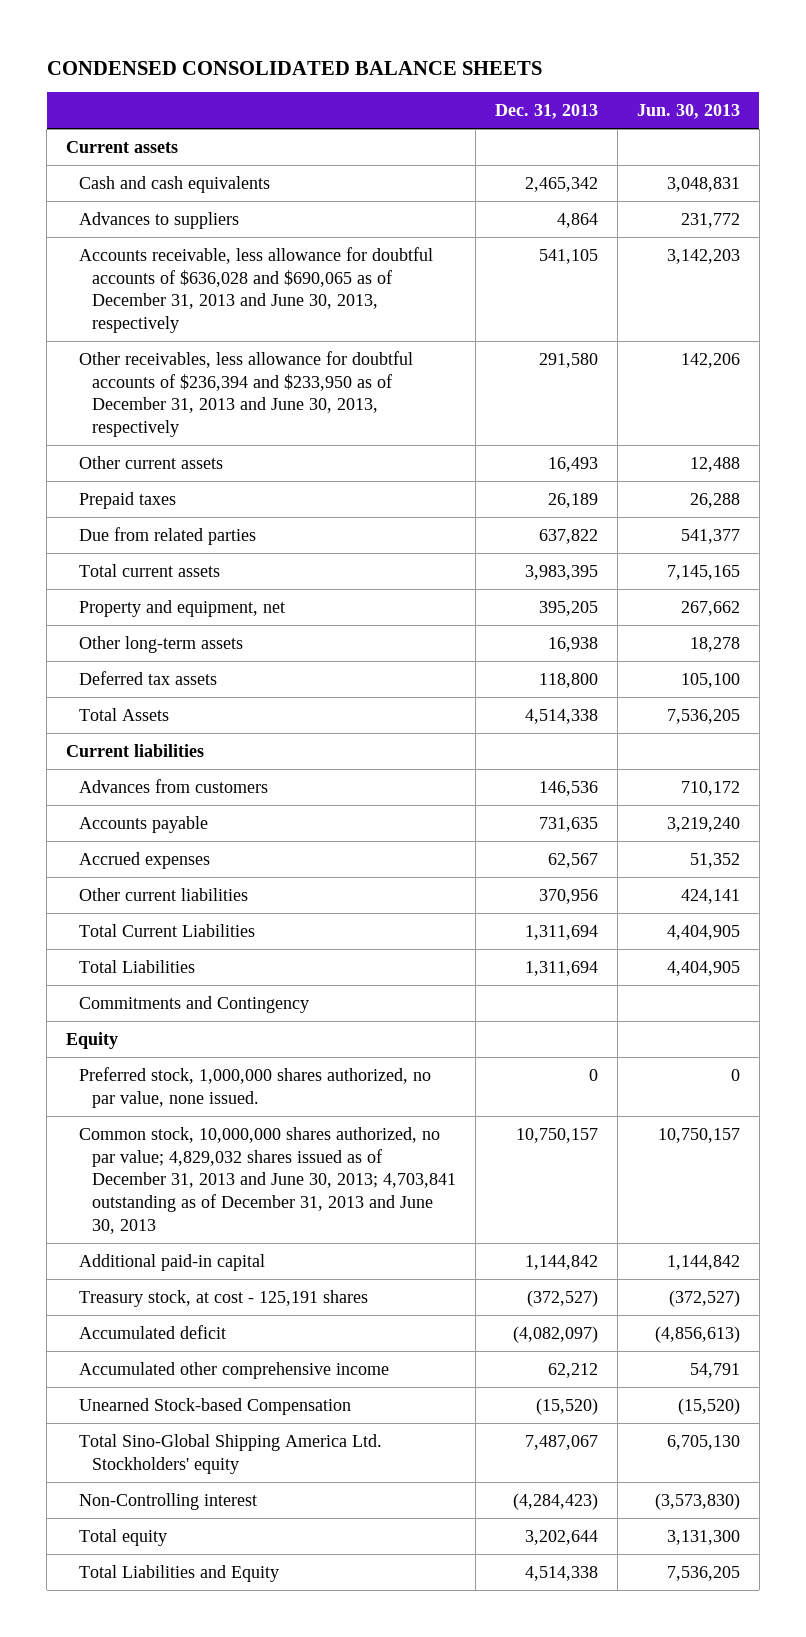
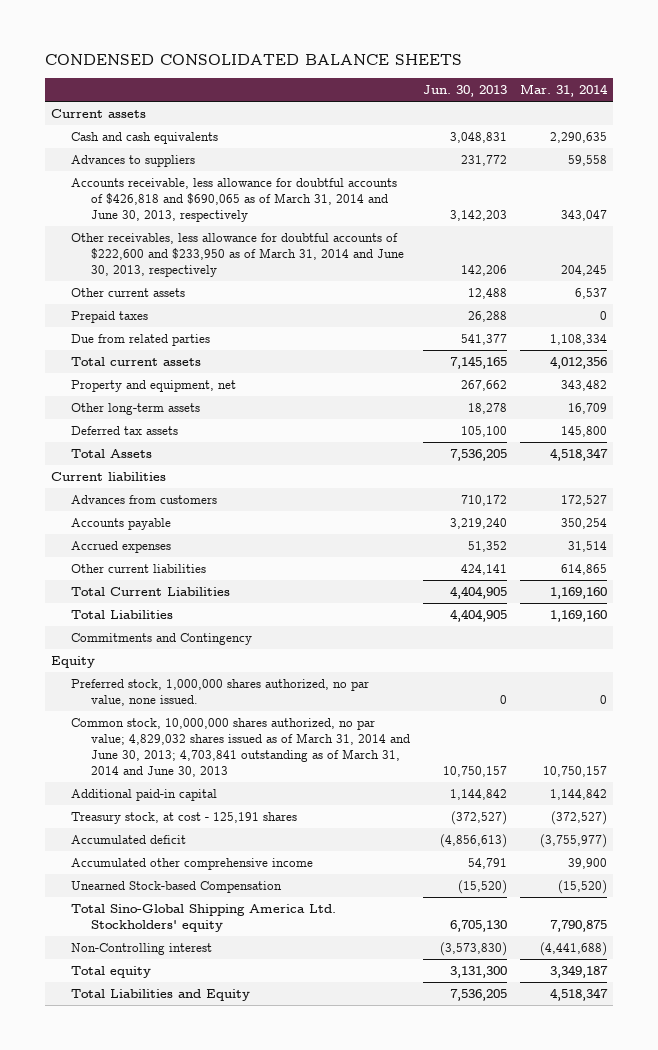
[494,104,598,120] Dec. 31, 2013 -> none
none -> [519,83,608,97] Mar. 31, 2014
[79,246,434,333] Accounts receivable, less allowance for doubtful accounts of $636,028 and $690,065 as of December 31, 2013 and June 30, 2013, respectively -> [70,178,397,222] Accounts receivable, less allowance for doubtful accounts of $426,818 and $690,065 as of March 31, 2014 and June 30, 2013, respectively
[79,350,414,437] Other receivables, less allowance for doubtful accounts of $236,394 and $233,950 as of December 31, 2013 and June 30, 2013, respectively -> [70,233,404,277] Other receivables, less allowance for doubtful accounts of $222,600 and $233,950 as of March 31, 2014 and June 30, 2013, respectively
[79,1126,457,1234] Common stock, 10,000,000 shares authorized, no par value; 4,829,032 shares issued as of December 31, 2013 and June 30, 2013; 4,703,841 outstanding as of December 31, 2013 and June 30, 2013 -> [70,718,410,777] Common stock, 10,000,000 shares authorized, no par value; 4,829,032 shares issued as of March 31, 2014 and June 30, 2013; 4,703,841 outstanding as of March 31, 2014 and June 30, 2013

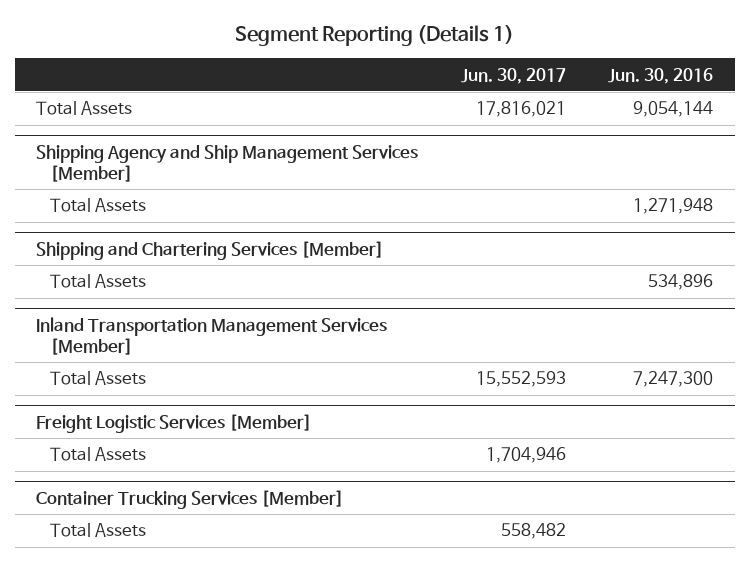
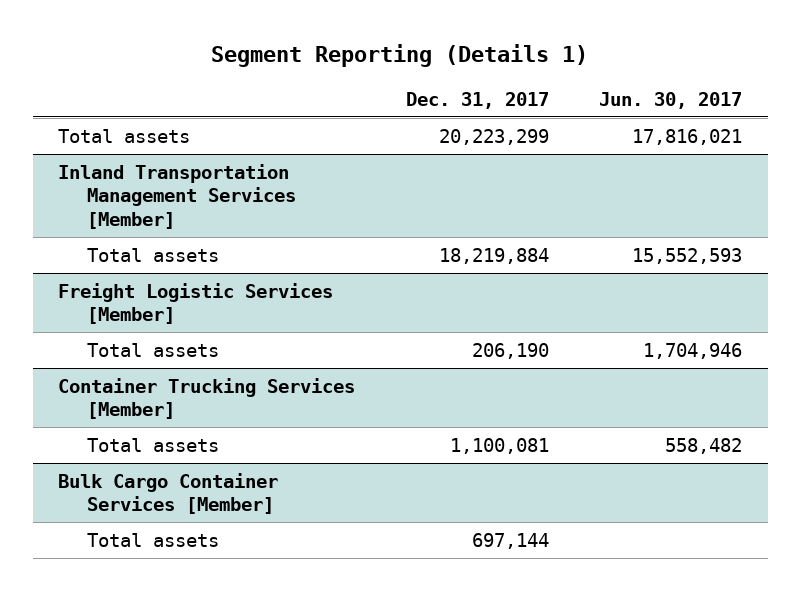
[608,67,714,84] Jun. 30, 2016 -> none
none -> [405,91,549,109] Dec. 31, 2017
[36,144,419,182] Shipping Agency and Ship Management Services [Member] -> none
[49,198,146,213] Total Assets -> none
[36,240,385,260] Shipping and Chartering Services [Member] -> none
[49,274,146,289] Total Assets -> none
[36,101,133,116] Total Assets -> [57,128,190,143] Total assets
[49,371,146,386] Total Assets -> [86,247,219,262] Total assets
[49,447,146,462] Total Assets -> [86,342,219,357] Total assets
[49,523,146,538] Total Assets -> [86,437,219,452] Total assets
none -> [57,472,278,515] Bulk Cargo Container Services [Member]
none -> [86,532,219,547] Total assets

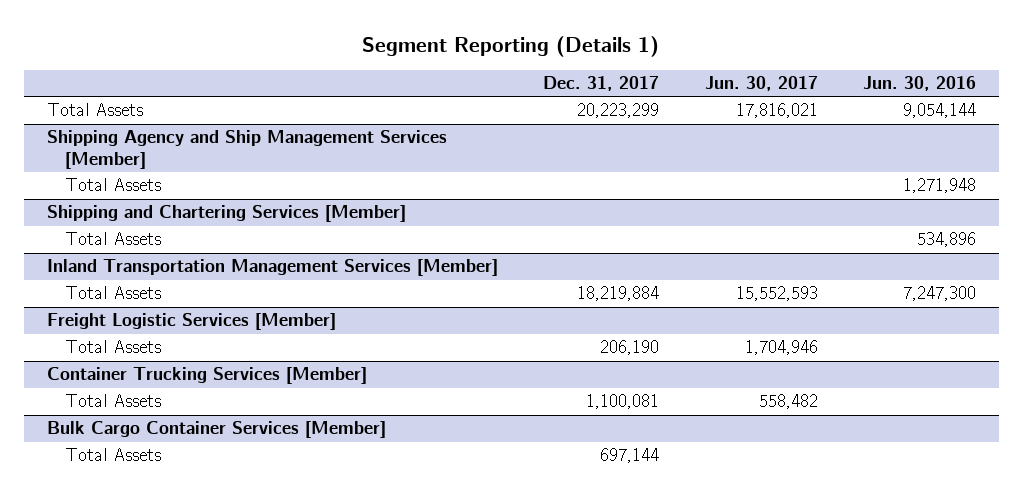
none -> [863,76,977,92] Jun. 30, 2016
[57,128,190,143] Total assets -> [46,103,143,117] Total Assets
none -> [46,130,447,169] Shipping Agency and Ship Management Services [Member]
none -> [64,178,161,192] Total Assets
none -> [46,205,406,223] Shipping and Chartering Services [Member]
none -> [64,232,161,246] Total Assets
[86,247,219,262] Total assets -> [64,286,161,300] Total Assets
[86,342,219,357] Total assets -> [64,340,161,354] Total Assets
[86,437,219,452] Total assets -> [64,394,161,408] Total Assets
[86,532,219,547] Total assets -> [64,448,161,462] Total Assets

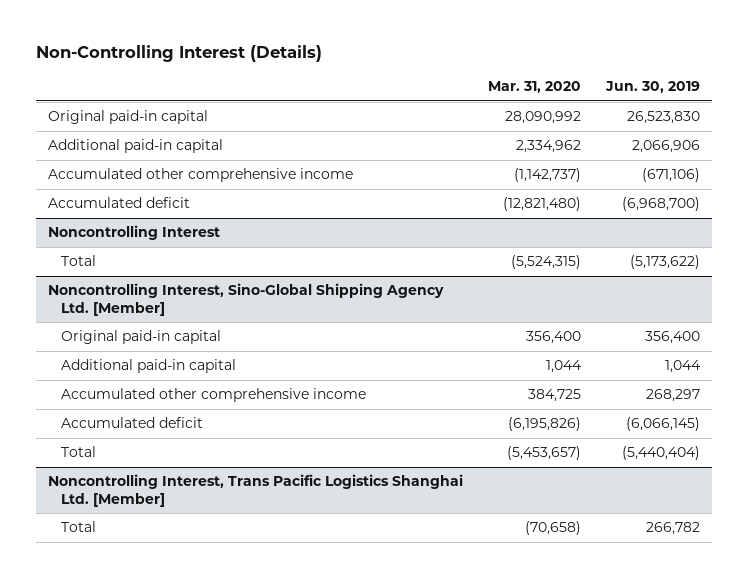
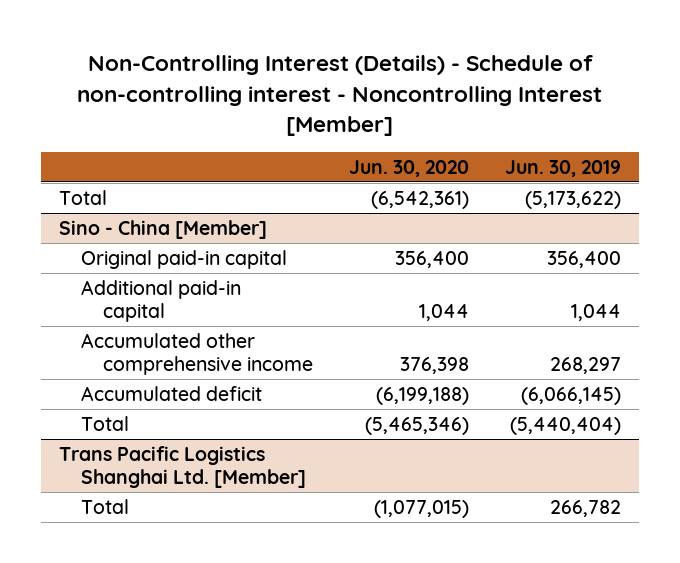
[35,44,322,62] Non-Controlling Interest (Details) -> [76,55,602,137] Non-Controlling Interest (Details) - Schedule of non-controlling interest - Noncontrolling Interest [Member]
[487,81,581,94] Mar. 31, 2020 -> none
none -> [349,159,470,177] Jun. 30, 2020
[48,110,209,125] Original paid-in capital -> none
[48,139,224,154] Additional paid-in capital -> none
[48,168,354,183] Accumulated other comprehensive income -> none
[48,197,191,209] Accumulated deficit -> none
[48,225,221,241] Noncontrolling Interest -> none
[48,283,445,316] Noncontrolling Interest, Sino-Global Shipping Agency Ltd. [Member] -> none
none -> [58,219,267,239] Sino - China [Member]
[48,474,464,507] Noncontrolling Interest, Trans Pacific Logistics Shanghai Ltd. [Member] -> [58,445,307,489] Trans Pacific Logistics Shanghai Ltd. [Member]

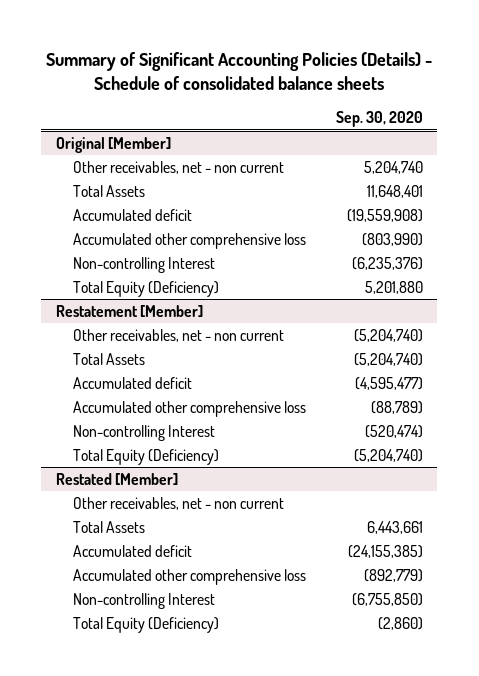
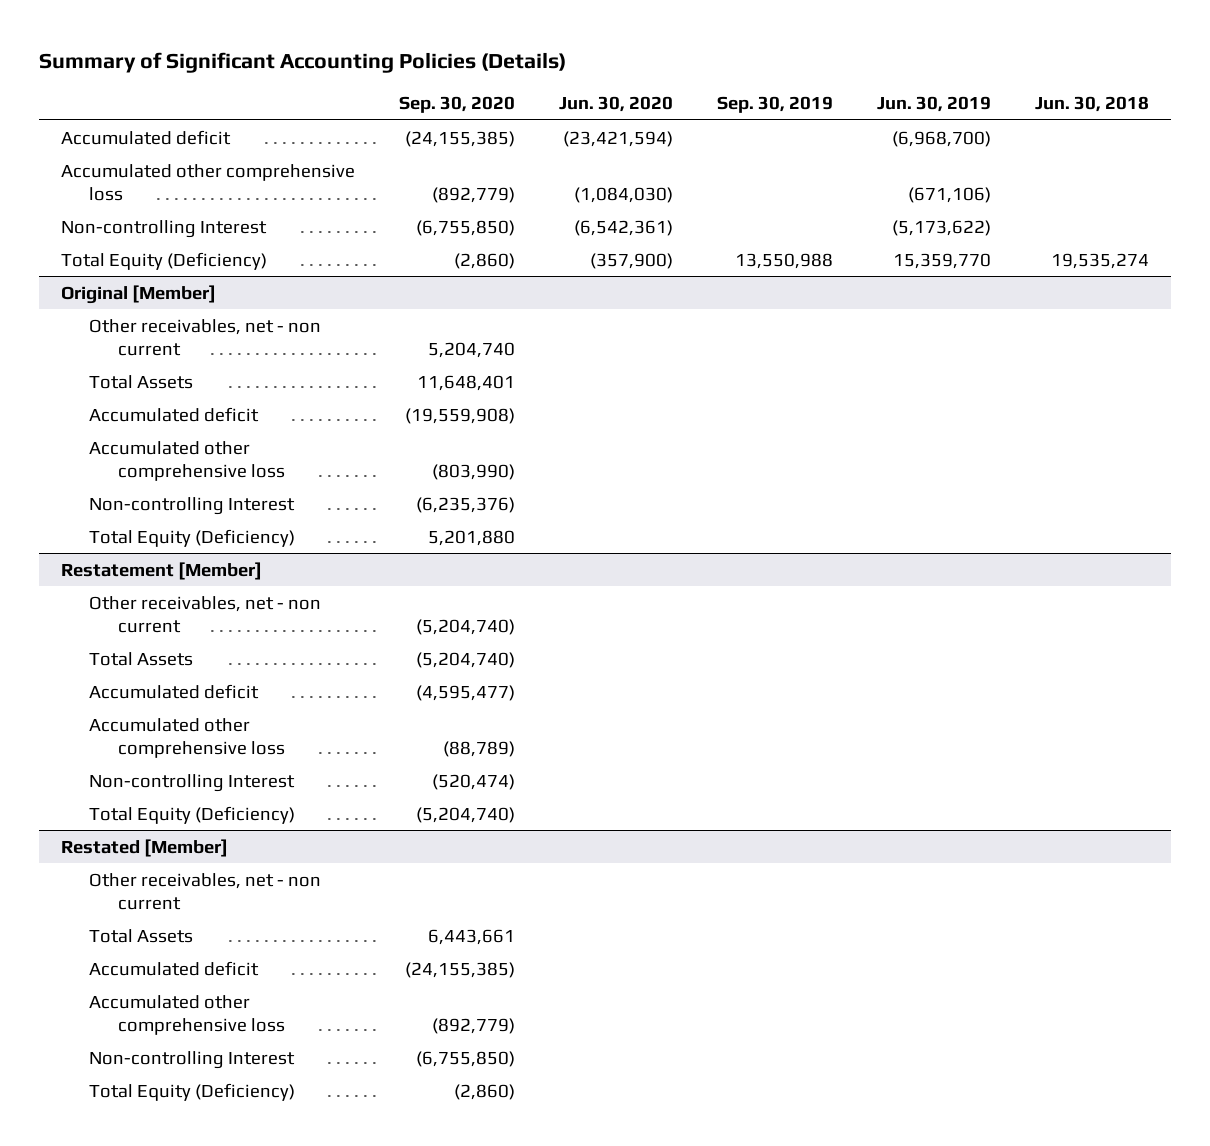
[46,51,433,90] Summary of Significant Accounting Policies (Details) - Schedule of consolidated balance sheets -> [38,51,566,73] Summary of Significant Accounting Policies (Details)
none -> [559,96,674,113] Jun. 30, 2020
none -> [717,96,834,114] Sep. 30, 2019
none -> [877,96,992,113] Jun. 30, 2019
none -> [1035,96,1150,113] Jun. 30, 2018
none -> [60,129,231,145] Accumulated deficit
none -> [60,163,355,201] Accumulated other comprehensive loss
none -> [60,219,267,238] Non-controlling Interest
none -> [60,251,267,270] Total Equity (Deficiency)

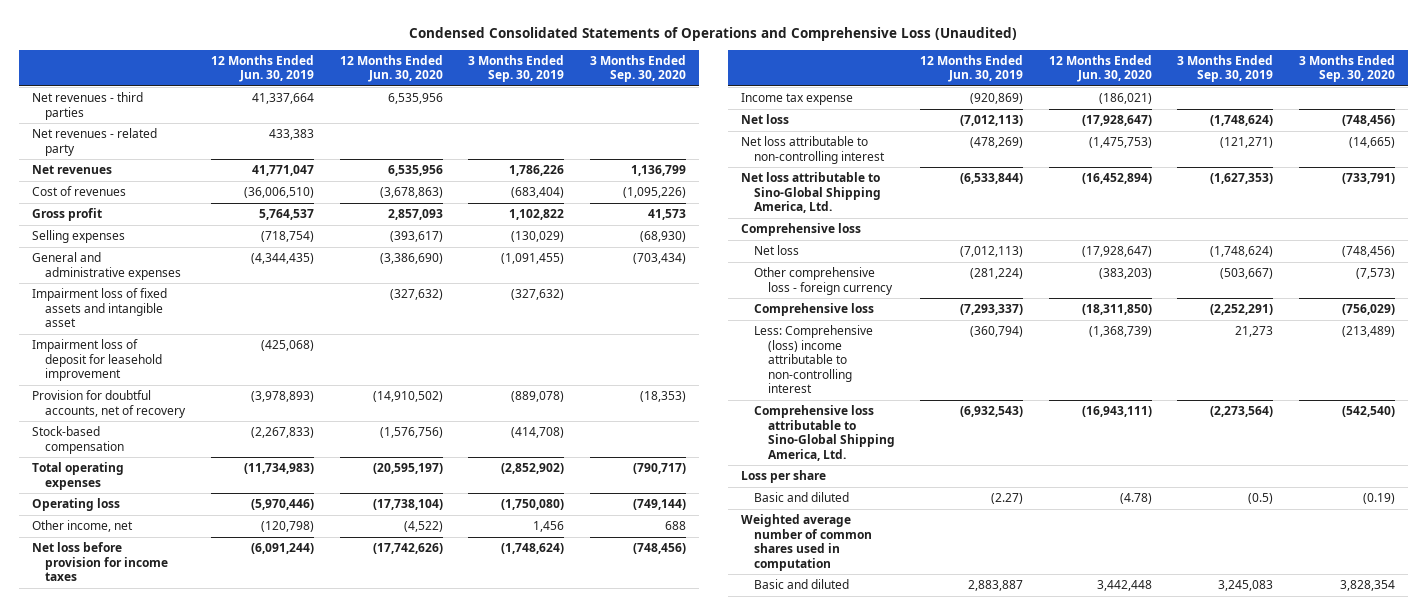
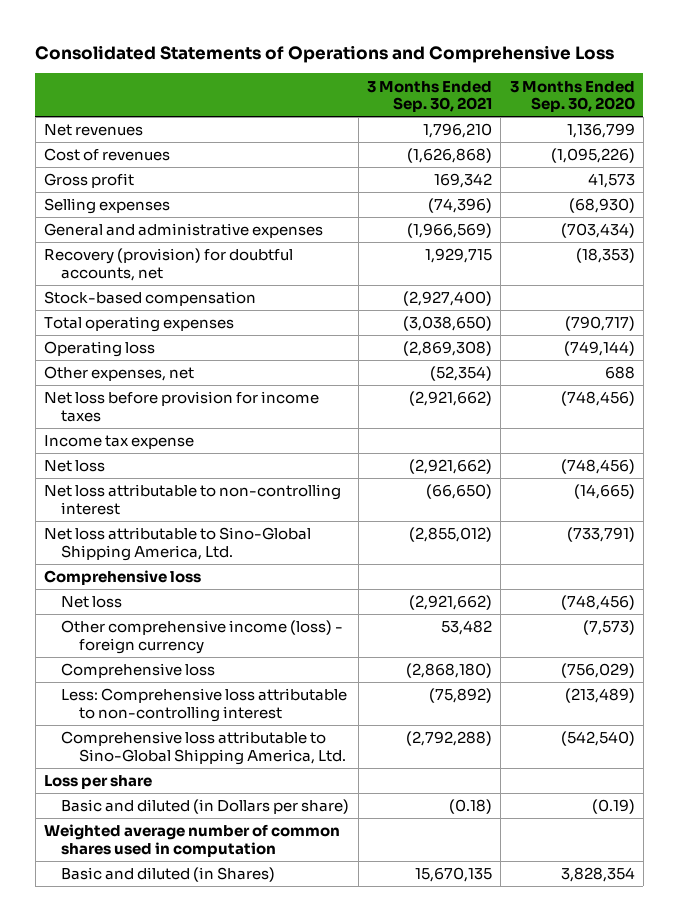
[409,26,1018,41] Condensed Consolidated Statements of Operations and Comprehensive Loss (Unaudited) -> [35,44,615,63] Consolidated Statements of Operations and Comprehensive Loss
[211,54,315,83] 12 Months Ended Jun. 30, 2019 -> none
[339,54,443,83] 12 Months Ended Jun. 30, 2020 -> none
[468,54,565,83] 3 Months Ended Sep. 30, 2019 -> none
none -> [367,80,493,113] 3 Months Ended Sep. 30, 2021
[32,92,144,120] Net revenues - third parties -> none
[32,128,158,156] Net revenues - related party -> none
[32,288,168,328] Impairment loss of fixed assets and intangible asset -> none
[32,339,163,382] Impairment loss of deposit for leasehold improvement -> none
[32,390,187,418] Provision for doubtful accounts, net of recovery -> [44,248,294,281] Recovery (provision) for doubtful accounts, net
[32,520,134,533] Other income, net -> [44,366,195,382] Other expenses, net
[754,267,893,295] Other comprehensive loss - foreign currency -> [61,620,344,654] Other comprehensive income (loss) - foreign currency
[754,325,874,394] Less: Comprehensive (loss) income attributable to non-controlling interest -> [61,688,348,722] Less: Comprehensive loss attributable to non-controlling interest
[754,492,850,503] Basic and diluted -> [61,799,350,815] Basic and diluted (in Dollars per share)
[754,579,850,590] Basic and diluted -> [61,867,276,883] Basic and diluted (in Shares)

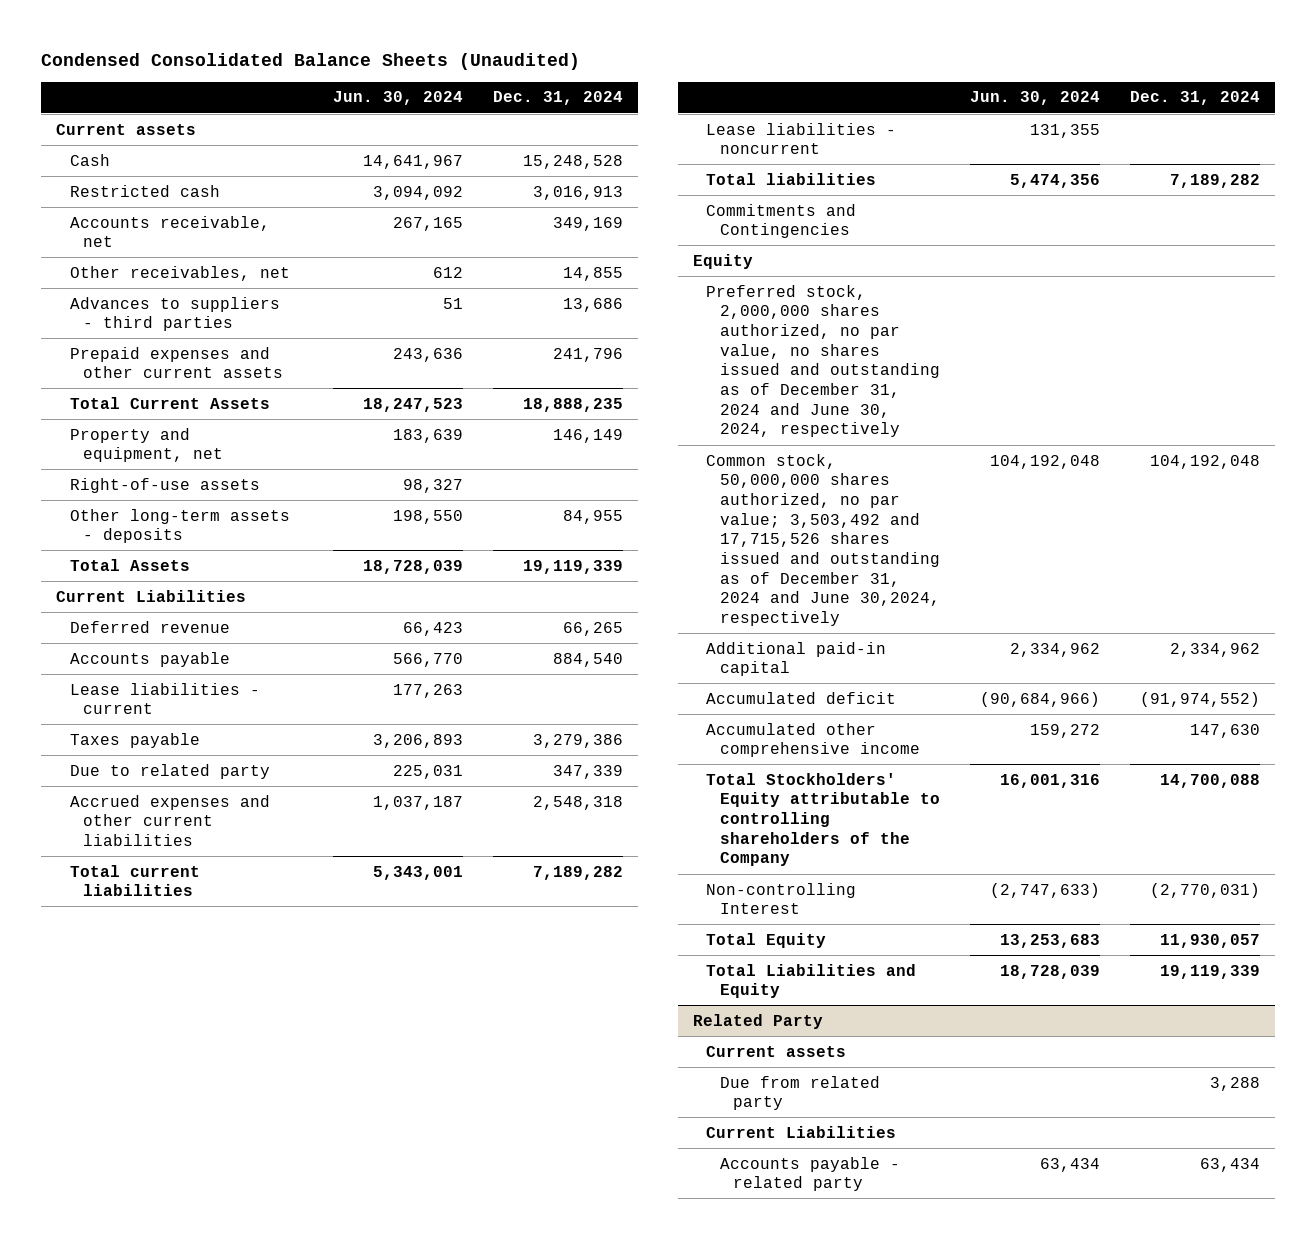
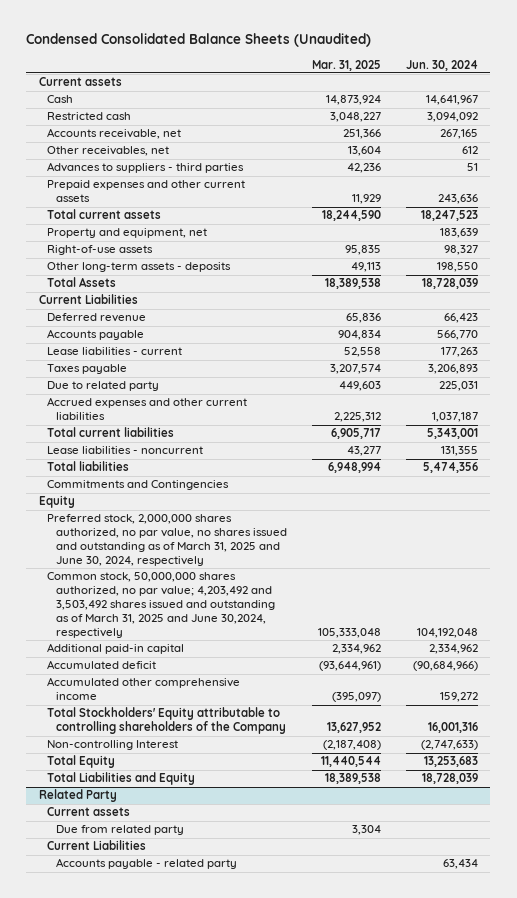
[493,91,624,106] Dec. 31, 2024 -> none
none -> [311,59,381,71] Mar. 31, 2025
[69,396,270,409] Total Current Assets -> [47,209,162,220] Total current assets
[706,284,940,438] Preferred stock, 2,000,000 shares authorized, no par value, no shares issued and outstanding as of December 31, 2024 and June 30, 2024, respectively -> [47,514,287,567] Preferred stock, 2,000,000 shares authorized, no par value, no shares issued and outstanding as of March 31, 2025 and June 30, 2024, respectively
[706,453,940,627] Common stock, 50,000,000 shares authorized, no par value; 3,503,492 and 17,715,526 shares issued and outstanding as of December 31, 2024 and June 30,2024, respectively -> [47,572,275,638] Common stock, 50,000,000 shares authorized, no par value; 4,203,492 and 3,503,492 shares issued and outstanding as of March 31, 2025 and June 30,2024, respectively

